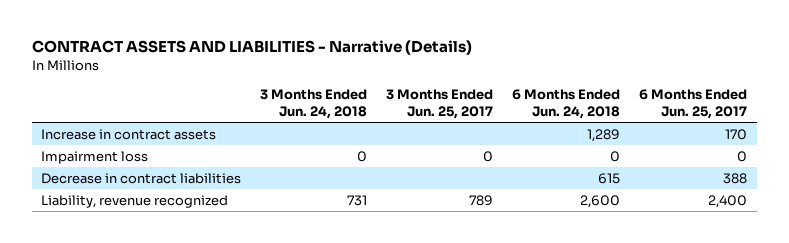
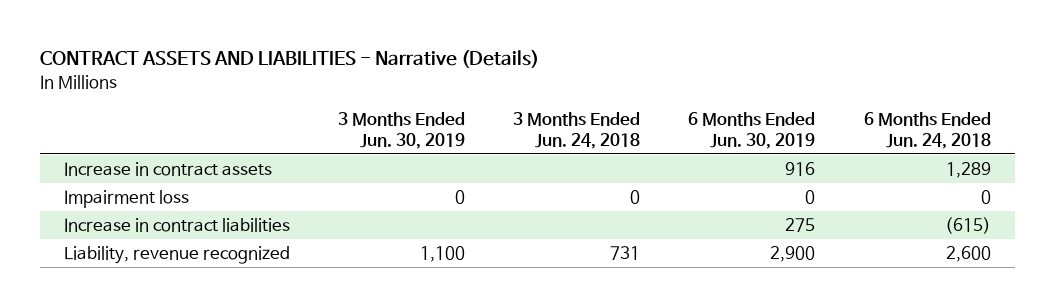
[386,89,494,120] 3 Months Ended Jun. 25, 2017 -> none
[639,89,748,120] 6 Months Ended Jun. 25, 2017 -> none
none -> [337,111,465,149] 3 Months Ended Jun. 30, 2019
none -> [688,111,816,149] 6 Months Ended Jun. 30, 2019
[41,172,242,184] Decrease in contract liabilities -> [63,218,290,233] Increase in contract liabilities
[598,172,621,184] 615 -> [944,217,991,235] (615)

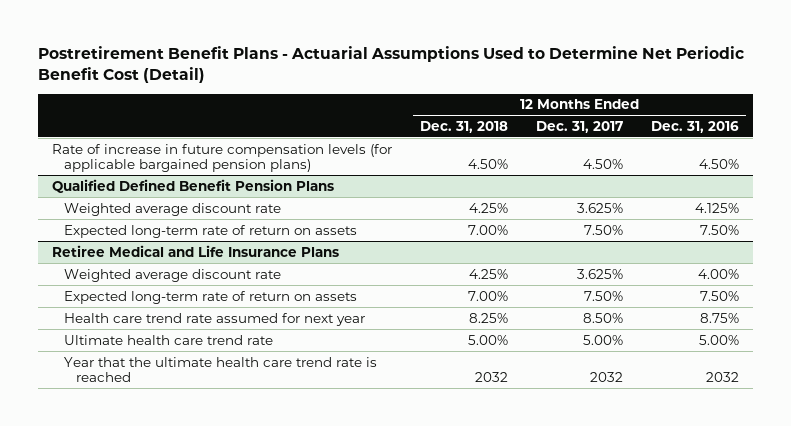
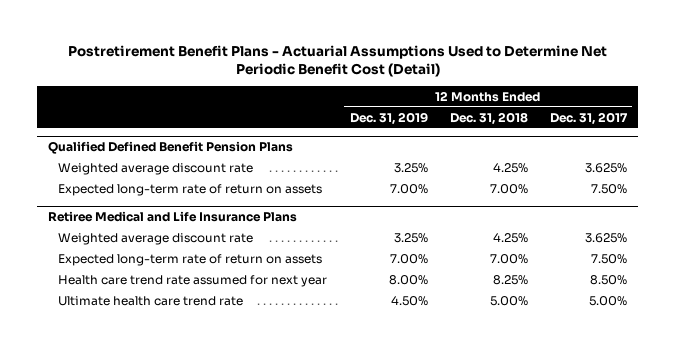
[651,120,740,133] Dec. 31, 2016 -> none
none -> [349,111,428,125] Dec. 31, 2019
[52,143,393,173] Rate of increase in future compensation levels (for applicable bargained pension plans) -> none
[63,356,377,383] Year that the ultimate health care trend rate is reached -> none

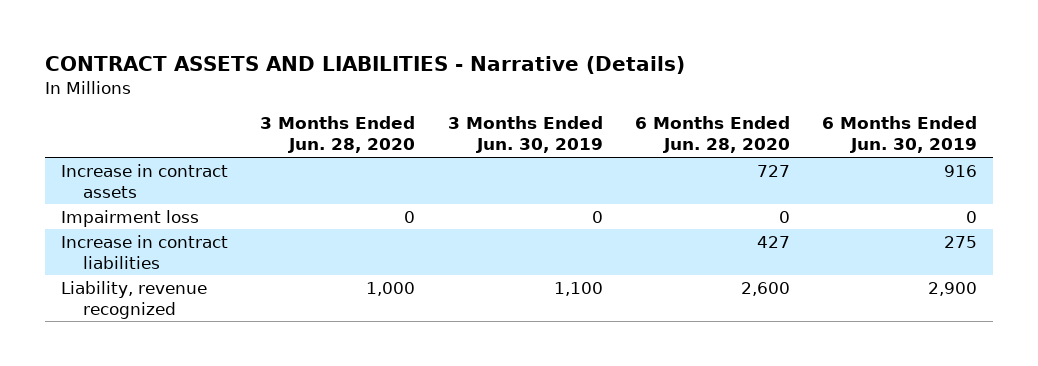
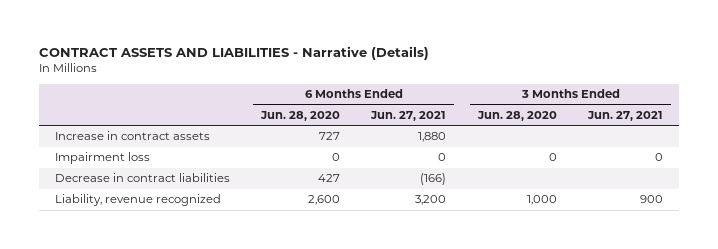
[447,116,603,154] 3 Months Ended Jun. 30, 2019 -> none
[821,116,977,154] 6 Months Ended Jun. 30, 2019 -> none
none -> [370,110,447,121] Jun. 27, 2021
none -> [587,110,664,121] Jun. 27, 2021
[61,234,229,269] Increase in contract liabilities -> [54,173,230,183] Decrease in contract liabilities

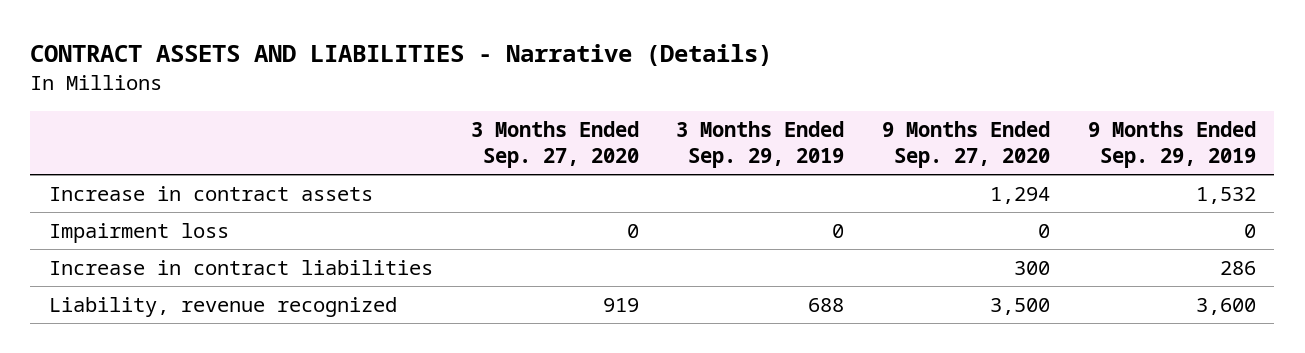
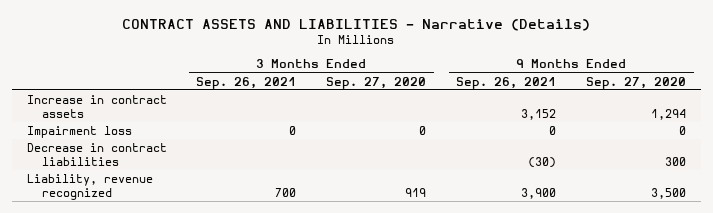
[676,120,845,169] 3 Months Ended Sep. 29, 2019 -> none
[1087,120,1256,169] 9 Months Ended Sep. 29, 2019 -> none
none -> [196,76,297,89] Sep. 26, 2021
none -> [456,76,557,89] Sep. 26, 2021
[48,259,433,275] Increase in contract liabilities -> [26,142,167,166] Decrease in contract liabilities

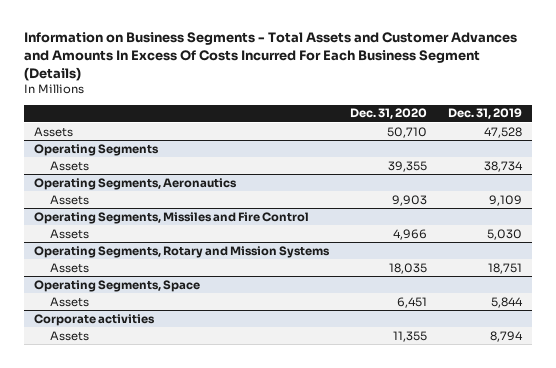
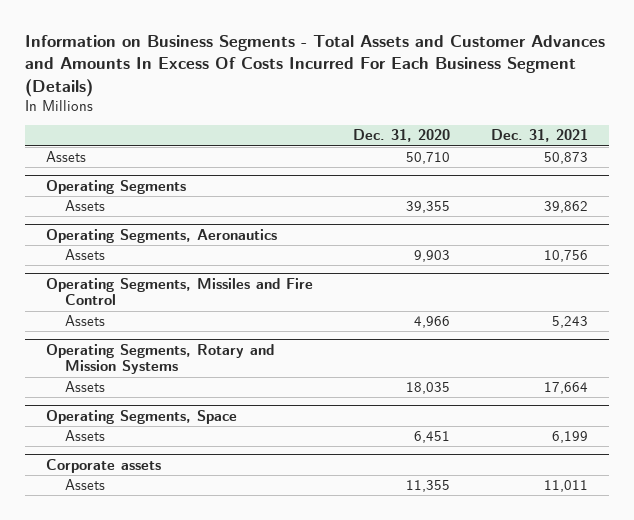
[447,108,522,120] Dec. 31, 2019 -> none
none -> [491,129,589,143] Dec. 31, 2021
[34,313,156,326] Corporate activities -> [45,458,161,473] Corporate assets

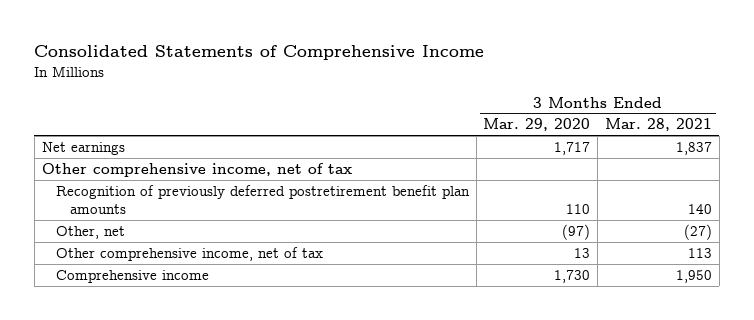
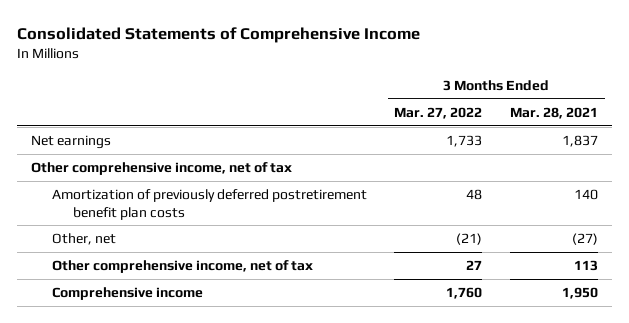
[483,118,591,132] Mar. 29, 2020 -> none
none -> [394,106,483,119] Mar. 27, 2022
[55,185,470,215] Recognition of previously deferred postretirement benefit plan amounts -> [51,188,367,220] Amortization of previously deferred postretirement benefit plan costs

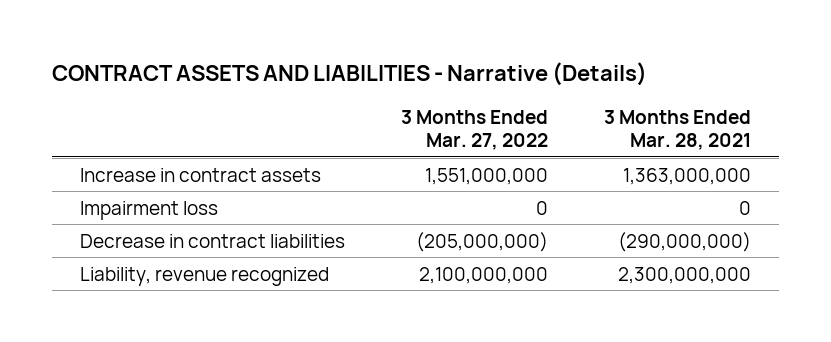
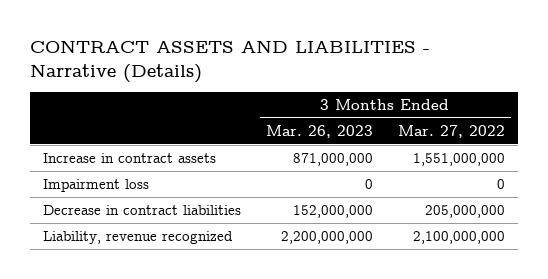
[604,109,752,151] 3 Months Ended Mar. 28, 2021 -> none
none -> [265,125,373,139] Mar. 26, 2023
[416,231,549,252] (205,000,000) -> [425,205,506,219] 205,000,000

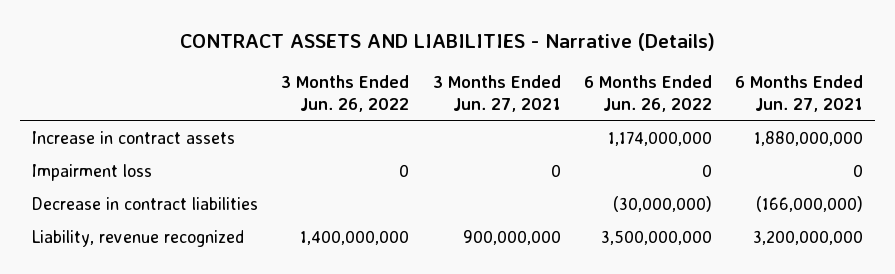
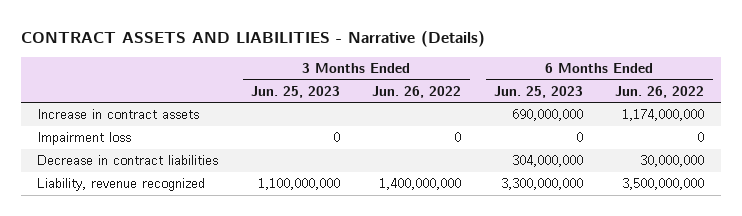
[432,74,561,113] 3 Months Ended Jun. 27, 2021 -> none
[735,74,864,113] 6 Months Ended Jun. 27, 2021 -> none
none -> [250,85,340,98] Jun. 25, 2023
none -> [493,85,583,98] Jun. 25, 2023
[613,196,713,213] (30,000,000) -> [640,155,705,168] 30,000,000

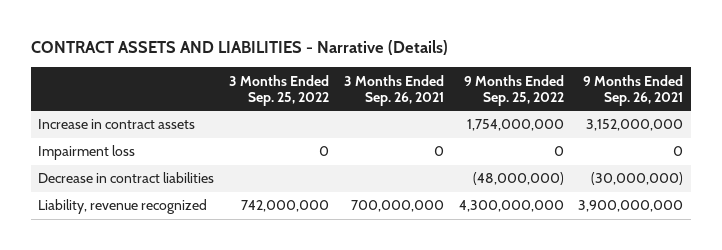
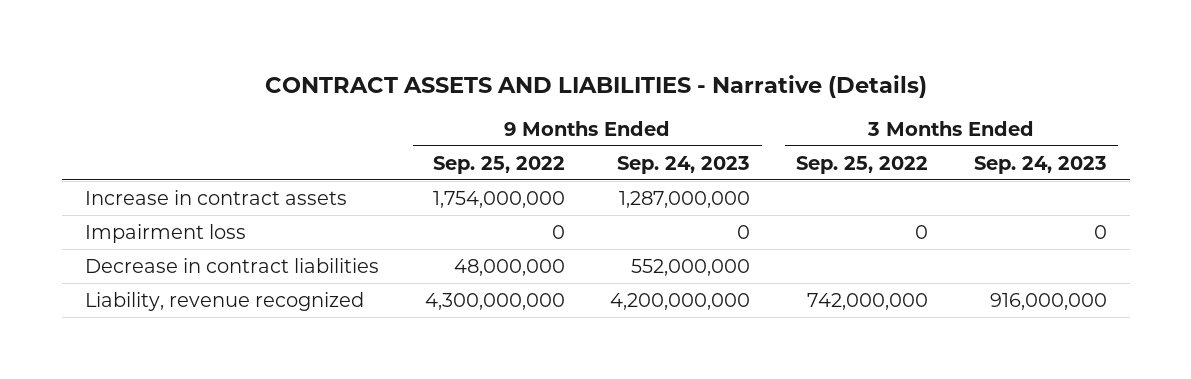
[343,74,444,107] 3 Months Ended Sep. 26, 2021 -> none
[583,74,684,107] 9 Months Ended Sep. 26, 2021 -> none
none -> [617,155,751,174] Sep. 24, 2023
none -> [973,155,1107,174] Sep. 24, 2023
[472,172,564,186] (48,000,000) -> [453,258,565,276] 48,000,000

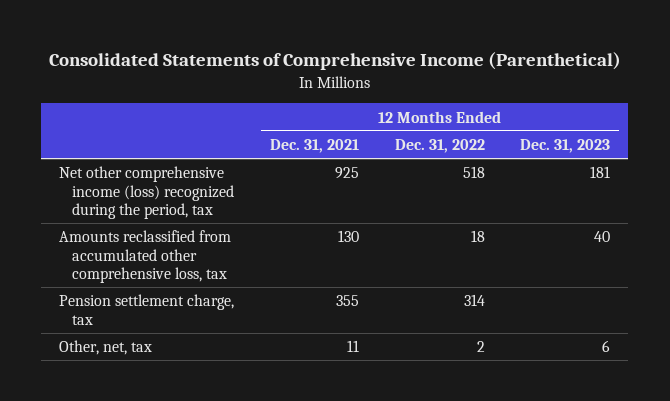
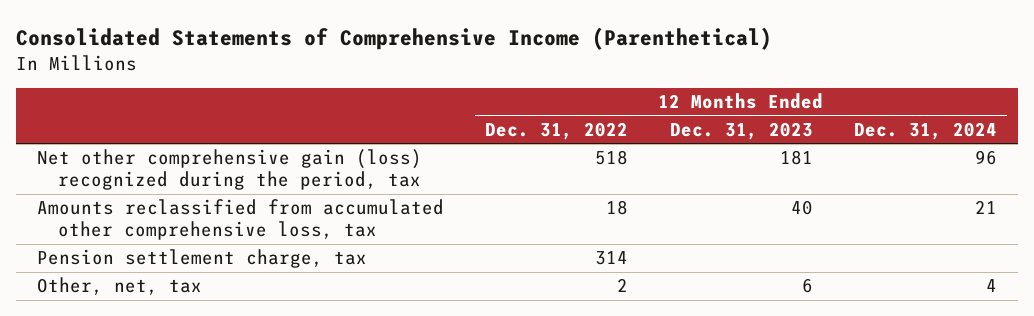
[269,138,359,153] Dec. 31, 2021 -> none
none -> [853,121,997,140] Dec. 31, 2024
[59,166,234,220] Net other comprehensive income (loss) recognized during the period, tax -> [36,149,422,191] Net other comprehensive gain (loss) recognized during the period, tax

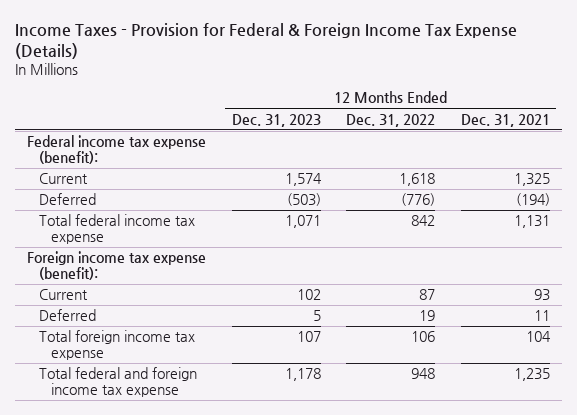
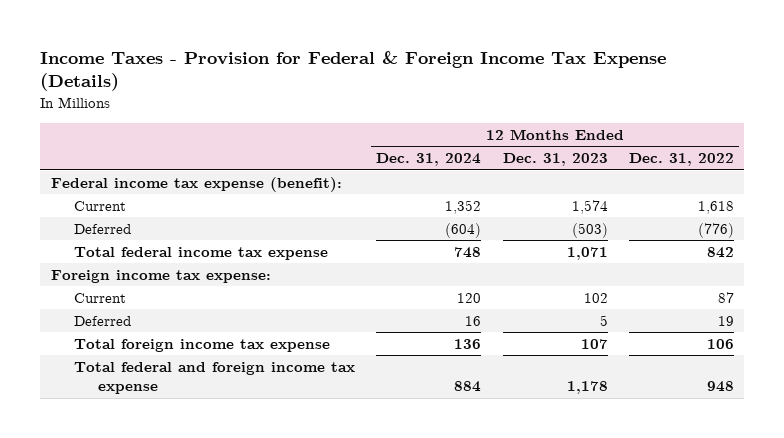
[460,113,550,127] Dec. 31, 2021 -> none
none -> [376,153,482,167] Dec. 31, 2024
[27,251,207,281] Foreign income tax expense (benefit): -> [50,269,271,283] Foreign income tax expense:

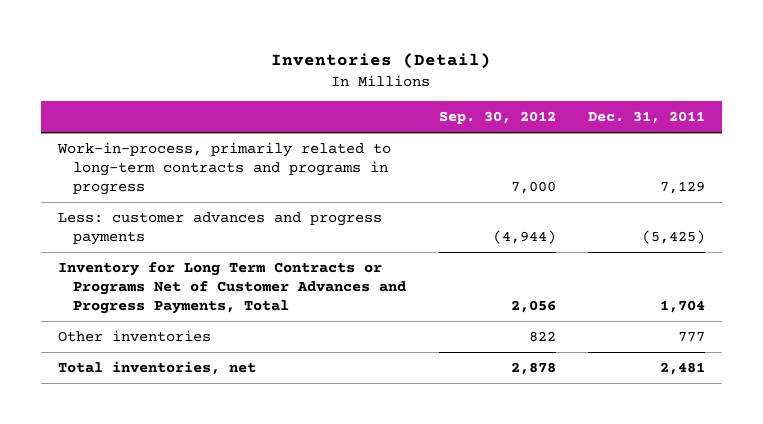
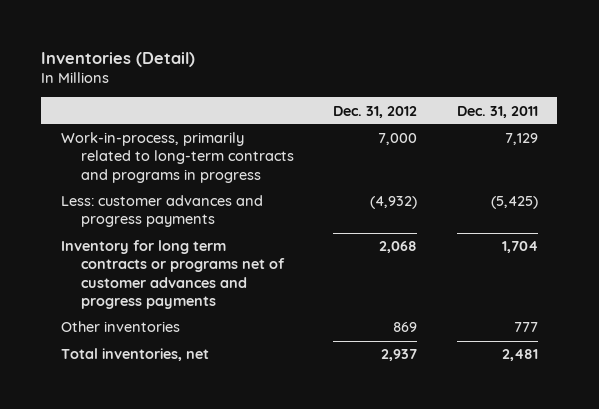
[438,111,556,125] Sep. 30, 2012 -> none
none -> [333,105,418,118] Dec. 31, 2012
[57,261,407,315] Inventory for Long Term Contracts or Programs Net of Customer Advances and Progress Payments, Total -> [61,240,285,309] Inventory for long term contracts or programs net of customer advances and progress payments

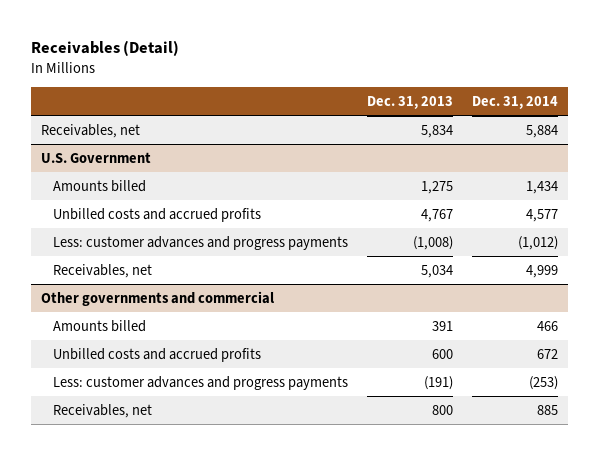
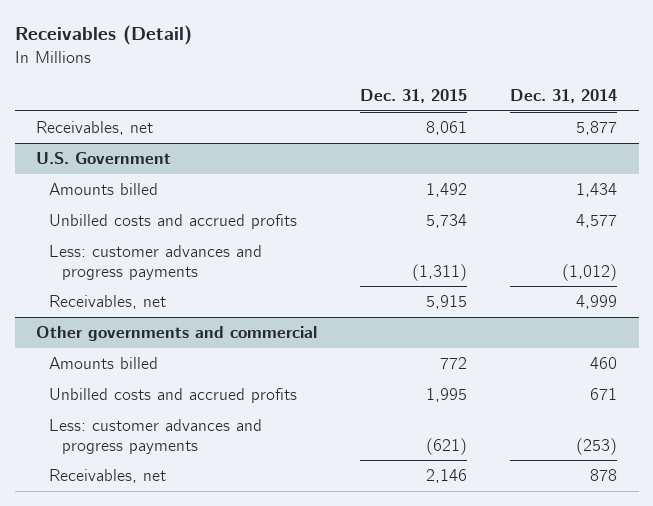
[367,95,454,109] Dec. 31, 2013 -> none
none -> [360,88,468,103] Dec. 31, 2015
[526,124,559,138] 5,884 -> [576,121,618,136] 5,877
[537,320,559,331] 466 -> [590,357,618,370] 460
[537,348,559,359] 672 -> [590,388,618,401] 671
[537,404,559,415] 885 -> [590,469,618,482] 878

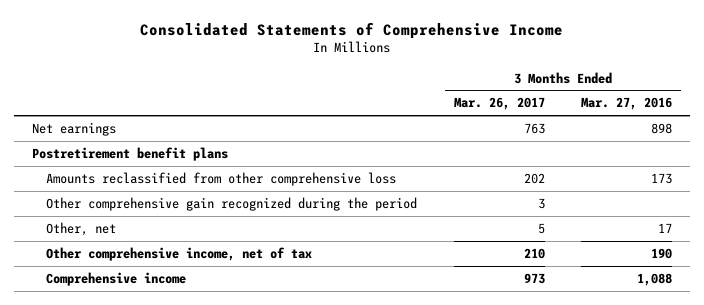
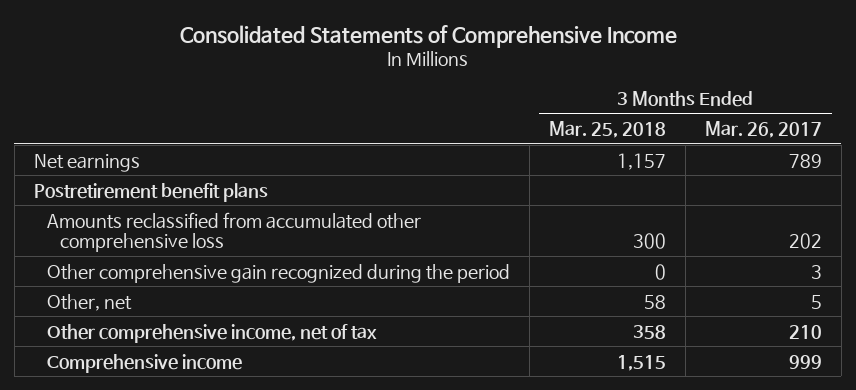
[580,97,672,111] Mar. 27, 2016 -> none
none -> [548,121,666,139] Mar. 25, 2018
[523,122,545,134] 763 -> [788,153,822,168] 789
[46,171,397,186] Amounts reclassified from other comprehensive loss -> [46,211,421,253] Amounts reclassified from accumulated other comprehensive loss
[523,272,545,284] 973 -> [788,354,822,369] 999

